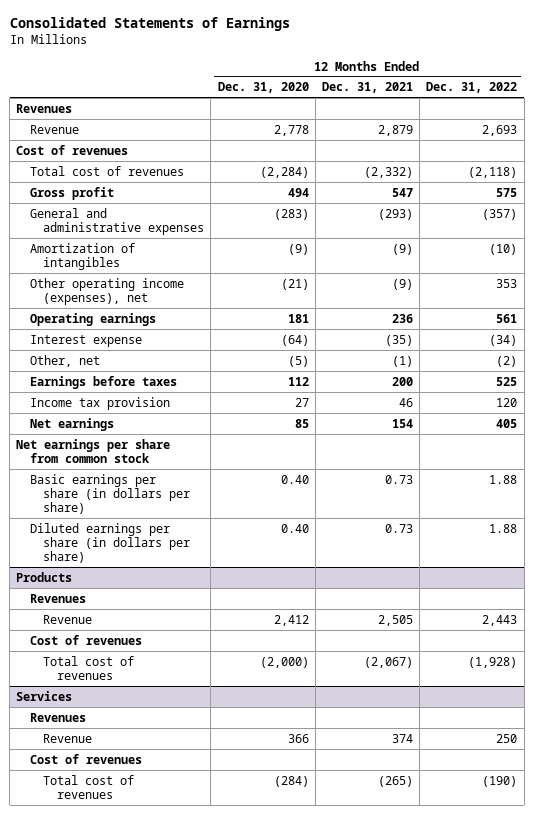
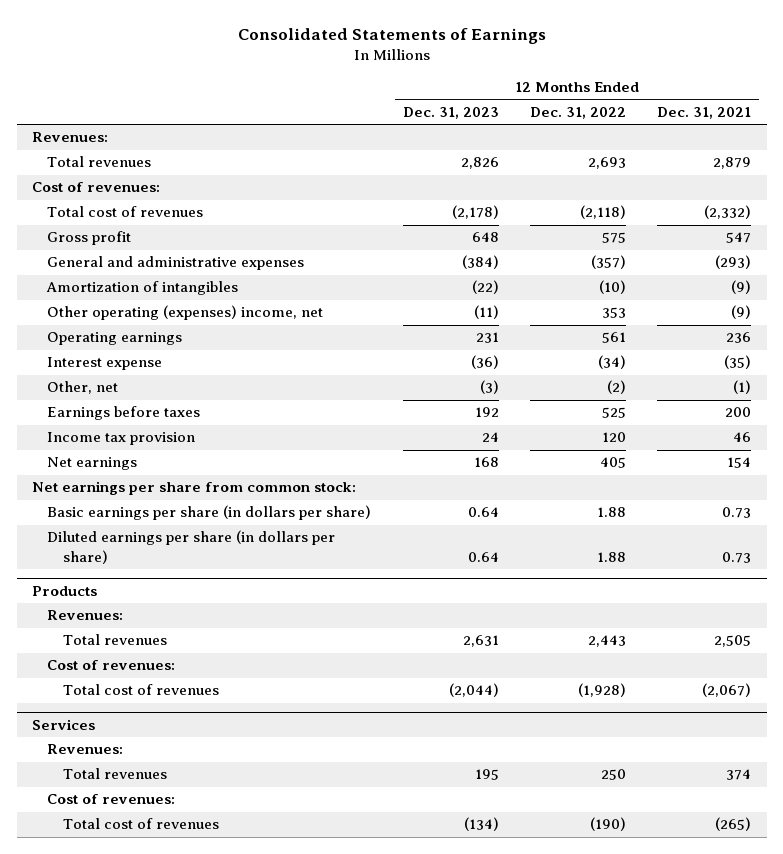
[217,82,309,94] Dec. 31, 2020 -> none
none -> [402,106,499,119] Dec. 31, 2023
[16,103,73,113] Revenues -> [32,132,109,143] Revenues:
[29,124,79,134] Revenue -> [47,156,152,168] Total revenues
[16,144,129,155] Cost of revenues -> [32,182,161,193] Cost of revenues:
[29,277,184,305] Other operating income (expenses), net -> [47,305,324,321] Other operating (expenses) income, net
[16,438,171,463] Net earnings per share from common stock -> [32,481,357,496] Net earnings per share from common stock:
[29,593,86,603] Revenues -> [47,610,124,621] Revenues:
[43,614,93,624] Revenue -> [62,634,167,646] Total revenues
[29,634,142,645] Cost of revenues -> [47,660,176,671] Cost of revenues:
[29,712,86,722] Revenues -> [47,744,124,755] Revenues:
[43,733,93,743] Revenue -> [62,768,167,780] Total revenues
[29,753,142,764] Cost of revenues -> [47,794,176,805] Cost of revenues:

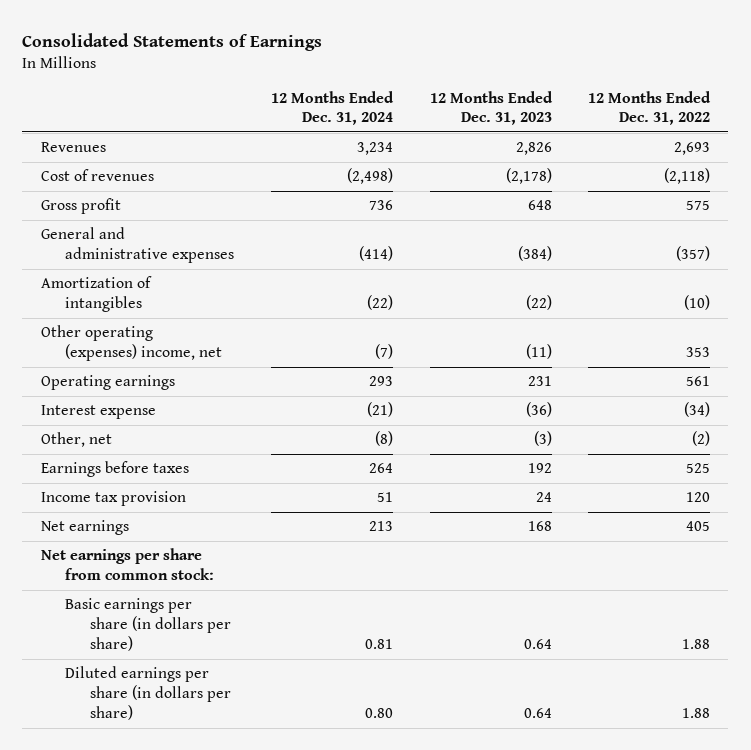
[657,106,752,119] Dec. 31, 2021 -> none
none -> [271,90,395,126] 12 Months Ended Dec. 31, 2024
[32,132,109,143] Revenues: -> none
[32,182,161,193] Cost of revenues: -> none
[47,156,152,168] Total revenues -> [40,142,106,153] Revenues
[47,206,204,218] Total cost of revenues -> [40,169,154,182] Cost of revenues
[32,586,98,597] Products -> none
[47,610,124,621] Revenues: -> none
[62,634,167,646] Total revenues -> none
[47,660,176,671] Cost of revenues: -> none
[62,684,219,696] Total cost of revenues -> none
[32,719,96,731] Services -> none
[47,744,124,755] Revenues: -> none
[62,768,167,780] Total revenues -> none
[47,794,176,805] Cost of revenues: -> none
[62,818,219,830] Total cost of revenues -> none

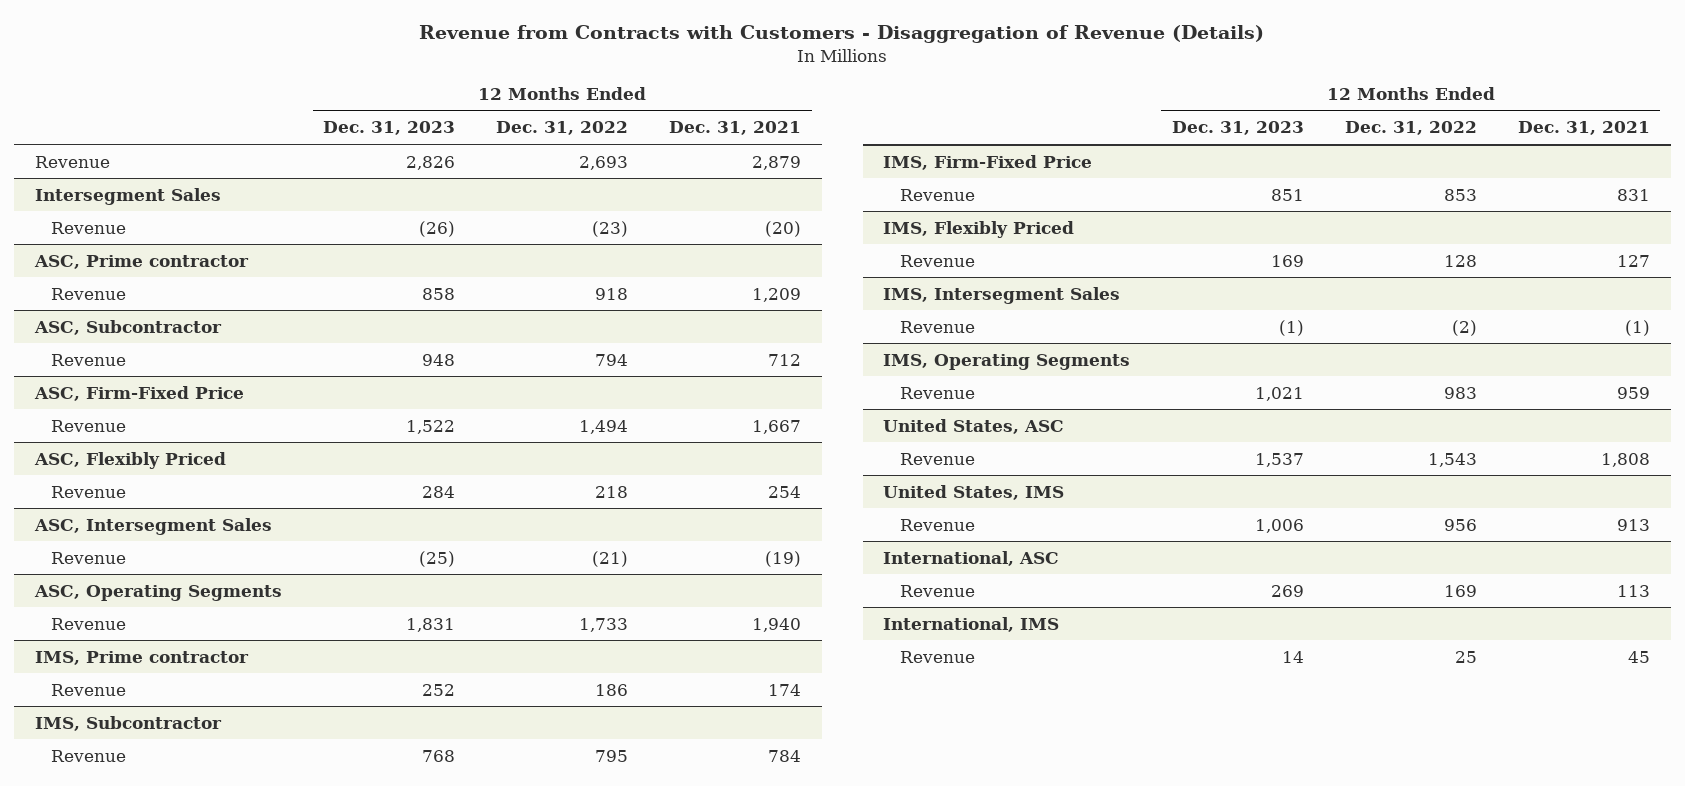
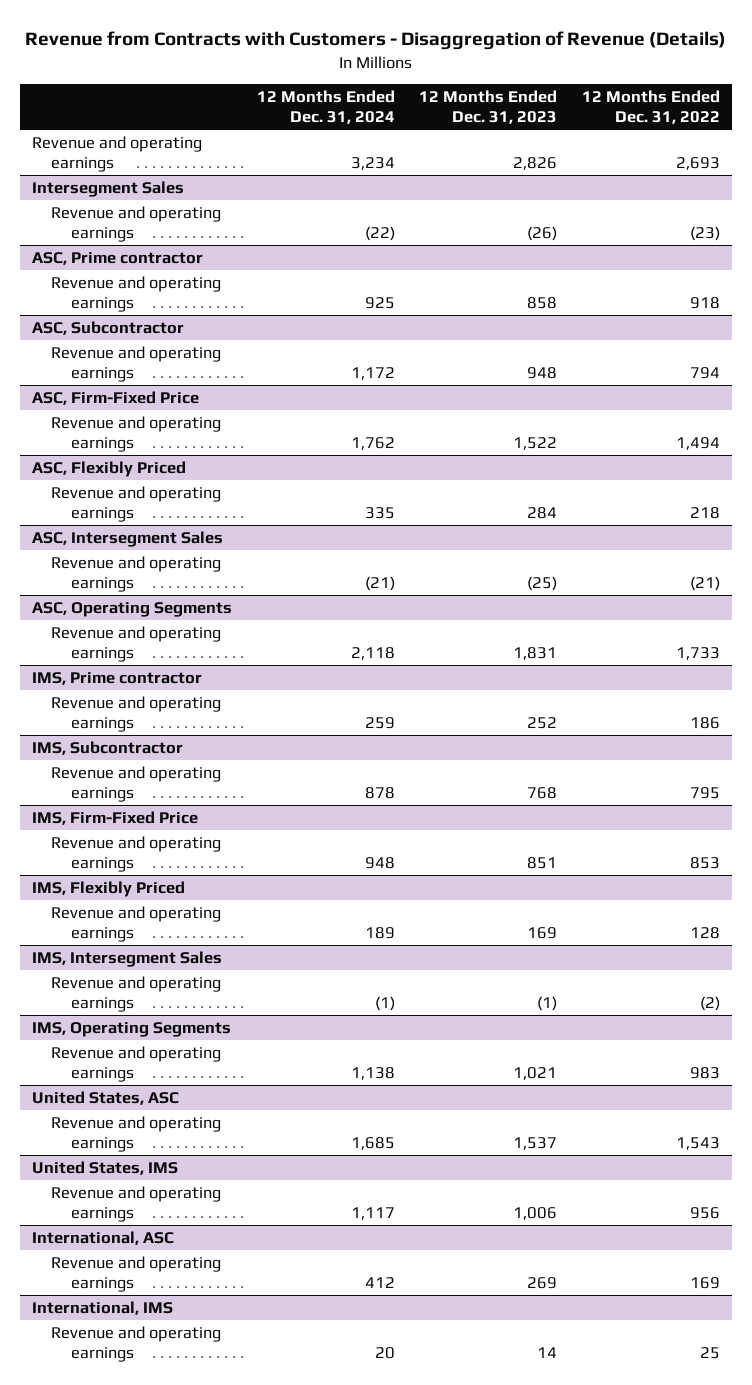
[669,121,802,136] Dec. 31, 2021 -> none
none -> [256,90,395,124] 12 Months Ended Dec. 31, 2024
[34,155,110,168] Revenue -> [31,136,202,172] Revenue and operating earnings
[51,221,127,234] Revenue -> [51,206,222,242] Revenue and operating earnings
[51,287,127,300] Revenue -> [51,276,222,312] Revenue and operating earnings
[51,353,127,366] Revenue -> [51,346,222,382] Revenue and operating earnings
[51,419,127,432] Revenue -> [51,416,222,452] Revenue and operating earnings
[51,485,127,498] Revenue -> [51,486,222,522] Revenue and operating earnings
[51,551,127,564] Revenue -> [51,556,222,592] Revenue and operating earnings
[51,617,127,630] Revenue -> [51,626,222,662] Revenue and operating earnings
[51,683,127,696] Revenue -> [51,696,222,732] Revenue and operating earnings
[51,749,127,762] Revenue -> [51,766,222,802] Revenue and operating earnings
[900,188,976,201] Revenue -> [51,836,222,872] Revenue and operating earnings
[900,254,976,267] Revenue -> [51,906,222,942] Revenue and operating earnings
[900,320,976,333] Revenue -> [51,976,222,1012] Revenue and operating earnings
[900,386,976,399] Revenue -> [51,1046,222,1082] Revenue and operating earnings
[900,452,976,465] Revenue -> [51,1116,222,1152] Revenue and operating earnings
[900,518,976,531] Revenue -> [51,1186,222,1222] Revenue and operating earnings
[900,584,976,597] Revenue -> [51,1256,222,1292] Revenue and operating earnings
[900,650,976,663] Revenue -> [51,1326,222,1362] Revenue and operating earnings

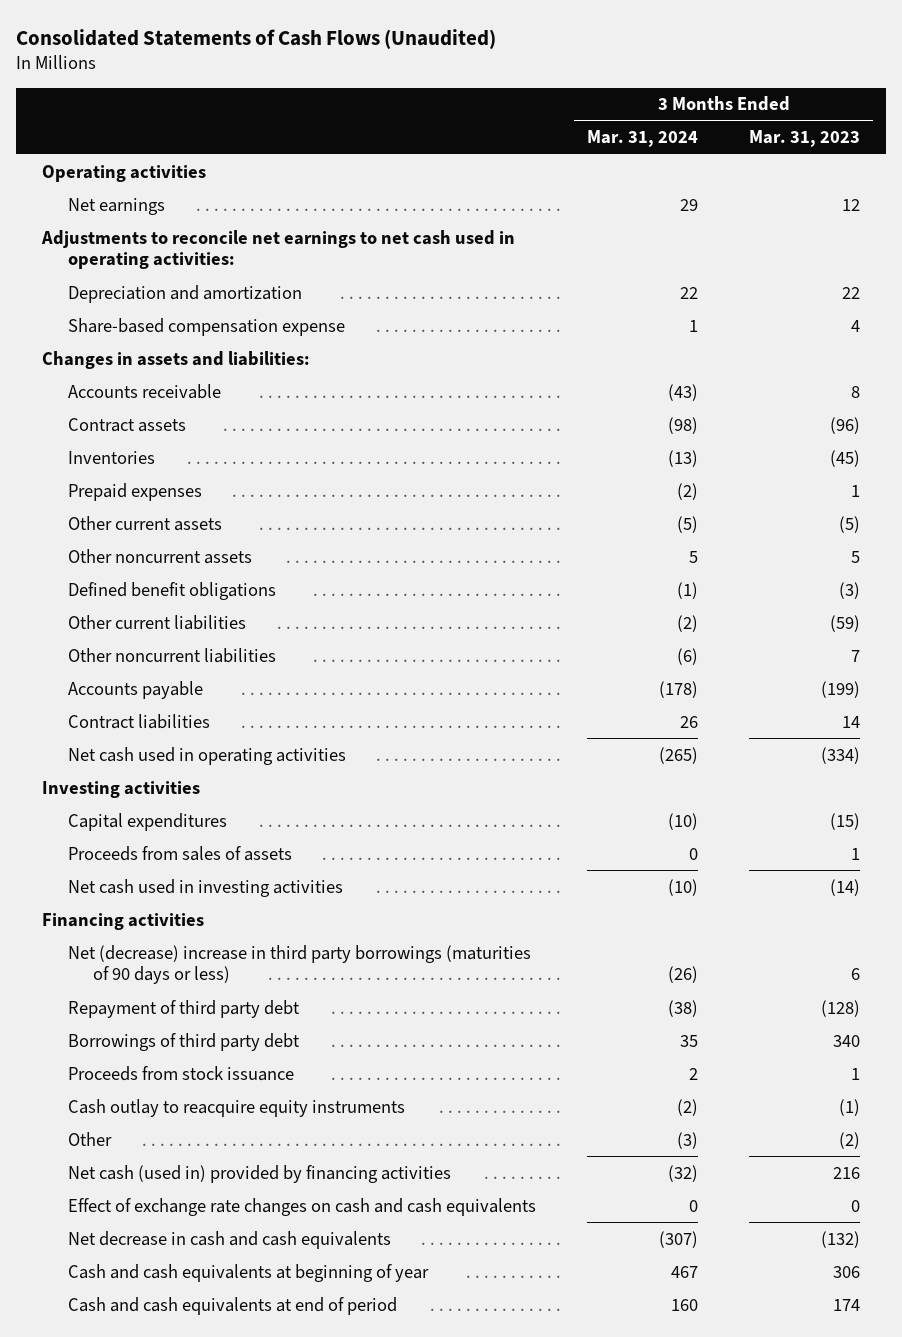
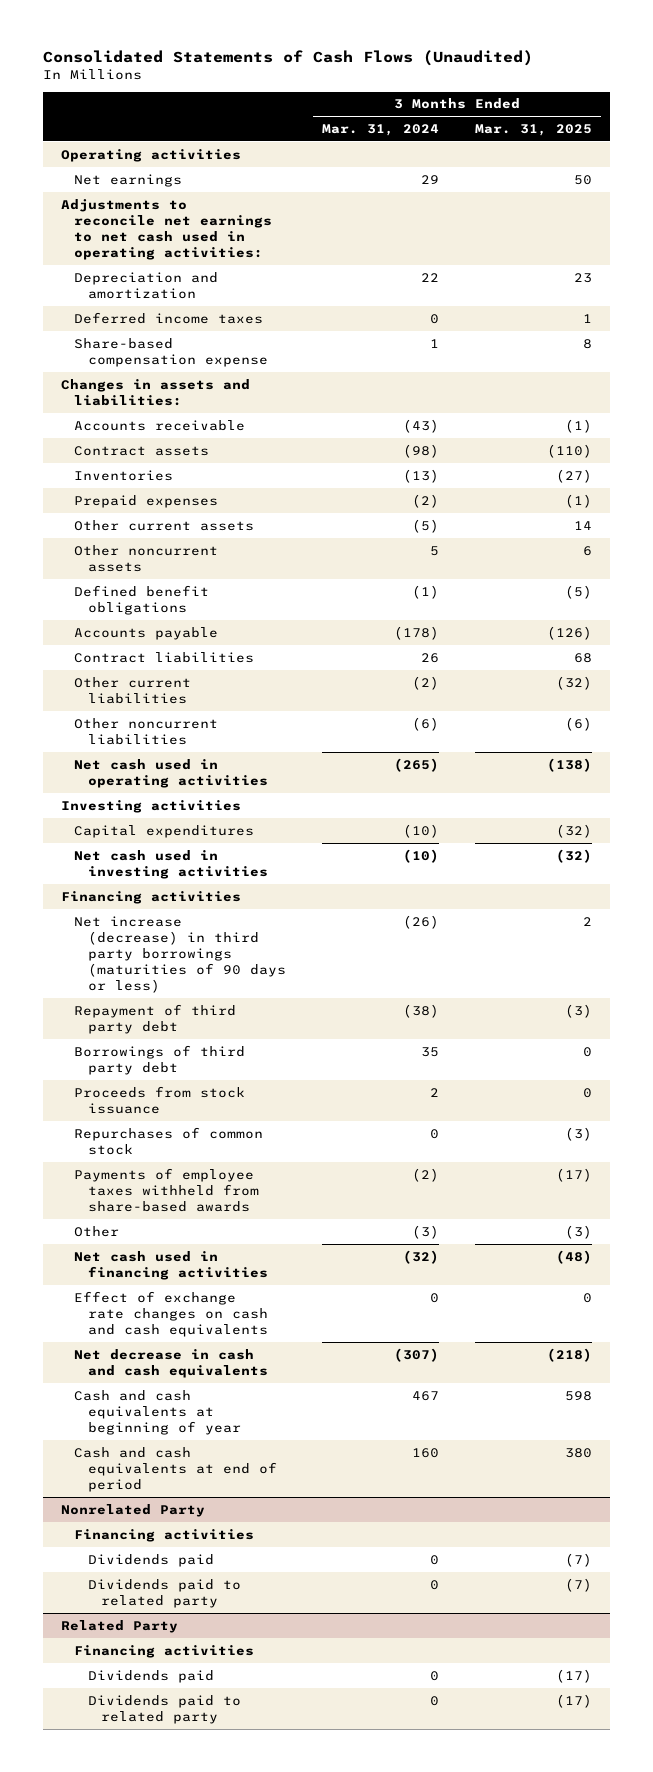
[749,130,861,148] Mar. 31, 2023 -> none
none -> [474,123,592,136] Mar. 31, 2025
none -> [74,311,264,324] Deferred income taxes
[67,614,246,630] Other current liabilities -> [74,676,192,704] Other current liabilities
[67,647,276,663] Other noncurrent liabilities -> [74,717,219,745] Other noncurrent liabilities
[67,845,292,861] Proceeds from sales of assets -> none
[67,944,531,985] Net (decrease) increase in third party borrowings (maturities of 90 days or less) -> [74,915,286,993] Net increase (decrease) in third party borrowings (maturities of 90 days or less)
[67,1098,405,1117] Cash outlay to reacquire equity instruments -> none
none -> [74,1126,264,1155] Repurchases of common stock
none -> [74,1167,259,1212] Payments of employee taxes withheld from share-based awards
[67,1164,451,1183] Net cash (used in) provided by financing activities -> [74,1250,268,1280] Net cash used in financing activities
none -> [61,1503,206,1517] Nonrelated Party
none -> [74,1528,255,1542] Financing activities
none -> [87,1553,214,1567] Dividends paid
none -> [87,1578,241,1608] Dividends paid to related party
none -> [61,1619,179,1633] Related Party
none -> [74,1644,255,1658] Financing activities
none -> [87,1669,214,1683] Dividends paid
none -> [87,1694,241,1724] Dividends paid to related party

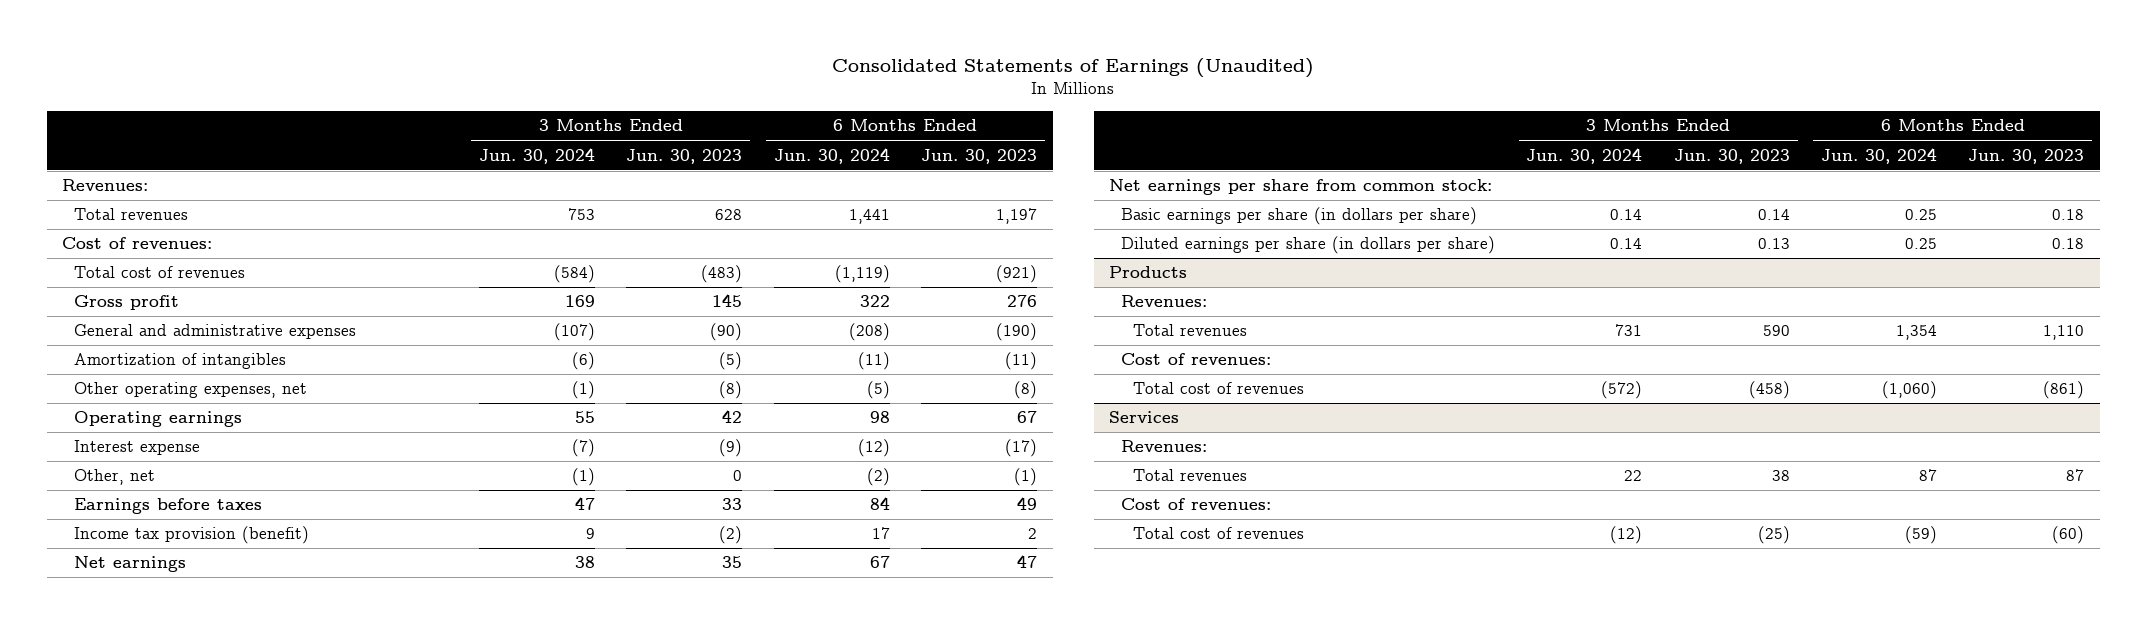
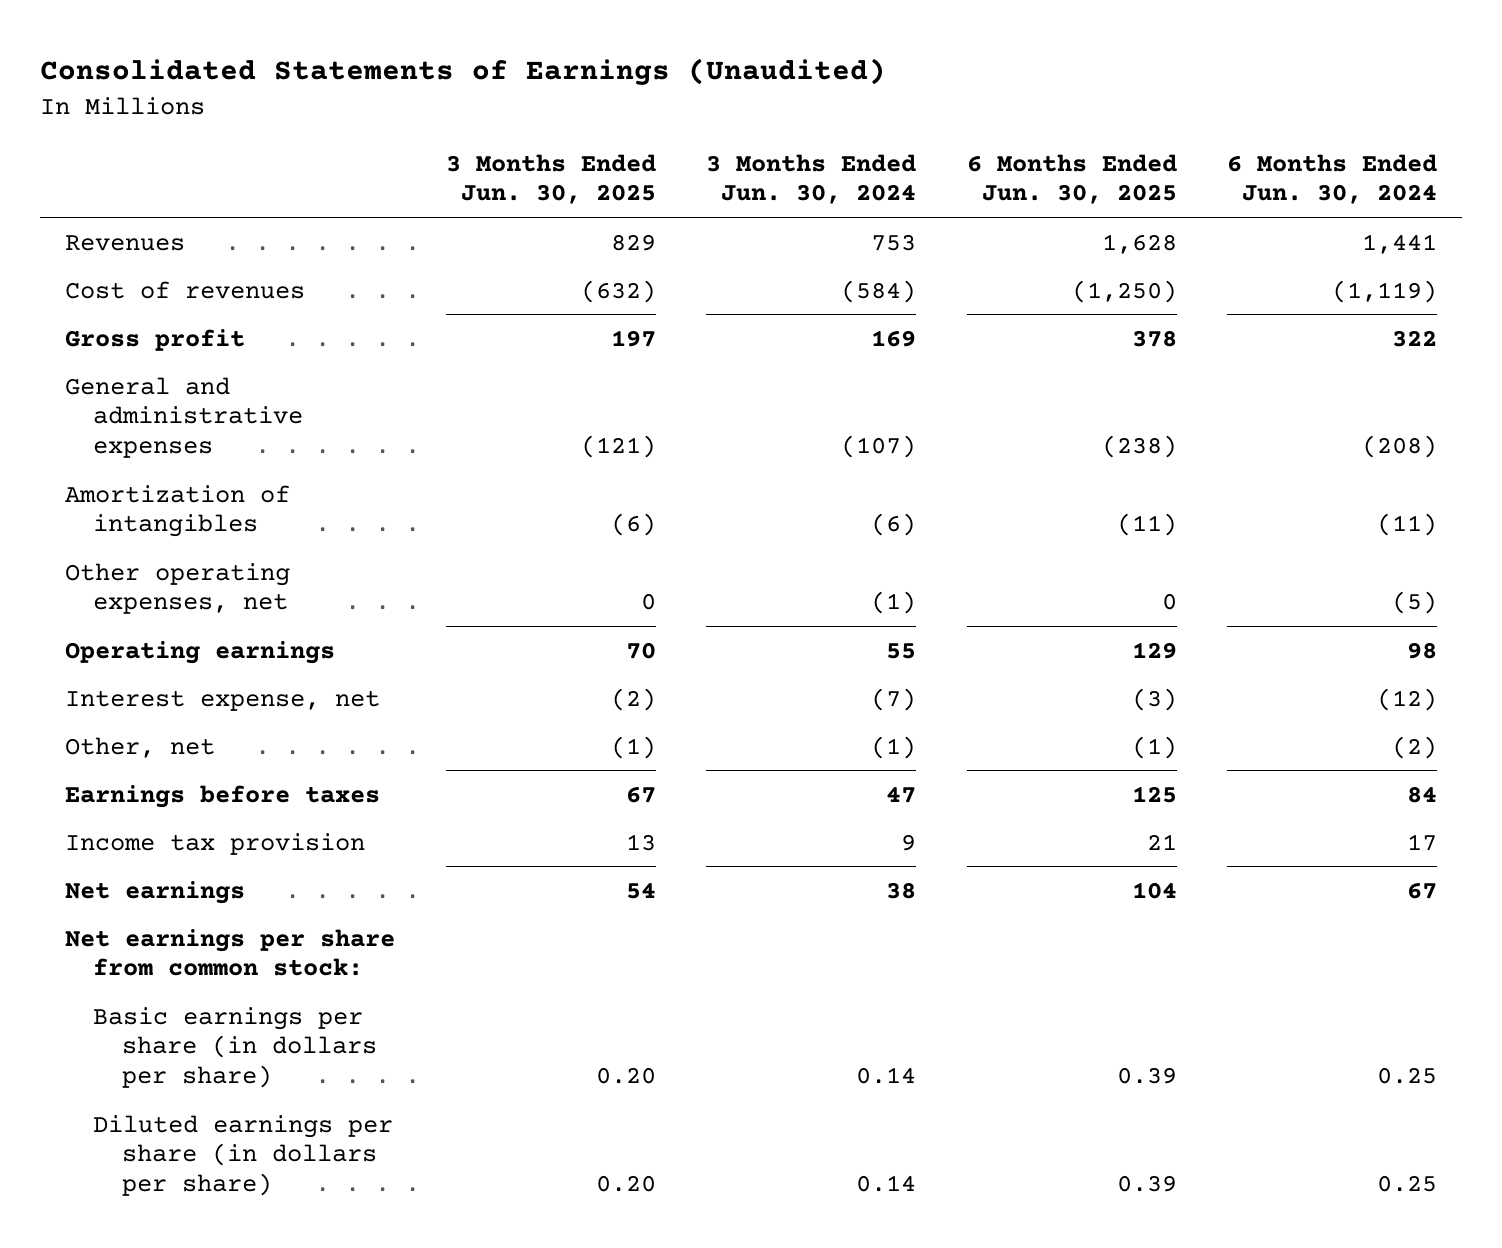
[626,148,743,164] Jun. 30, 2023 -> none
[921,148,1038,164] Jun. 30, 2023 -> none
none -> [445,153,656,205] 3 Months Ended Jun. 30, 2025
none -> [966,153,1177,205] 6 Months Ended Jun. 30, 2025
[62,179,149,192] Revenues: -> none
[62,237,213,250] Cost of revenues: -> none
[73,208,188,221] Total revenues -> [65,234,186,251] Revenues
[73,266,245,279] Total cost of revenues -> [65,280,306,299] Cost of revenues
[73,440,200,456] Interest expense -> [65,689,381,711] Interest expense, net
[73,526,309,545] Income tax provision (benefit) -> [65,832,366,855] Income tax provision
[1109,266,1188,279] Products -> none
[1121,295,1208,308] Revenues: -> none
[1132,324,1247,337] Total revenues -> none
[1121,353,1272,366] Cost of revenues: -> none
[1132,382,1304,395] Total cost of revenues -> none
[1109,411,1180,424] Services -> none
[1121,440,1208,453] Revenues: -> none
[1132,469,1247,482] Total revenues -> none
[1121,498,1272,511] Cost of revenues: -> none
[1132,527,1304,540] Total cost of revenues -> none

